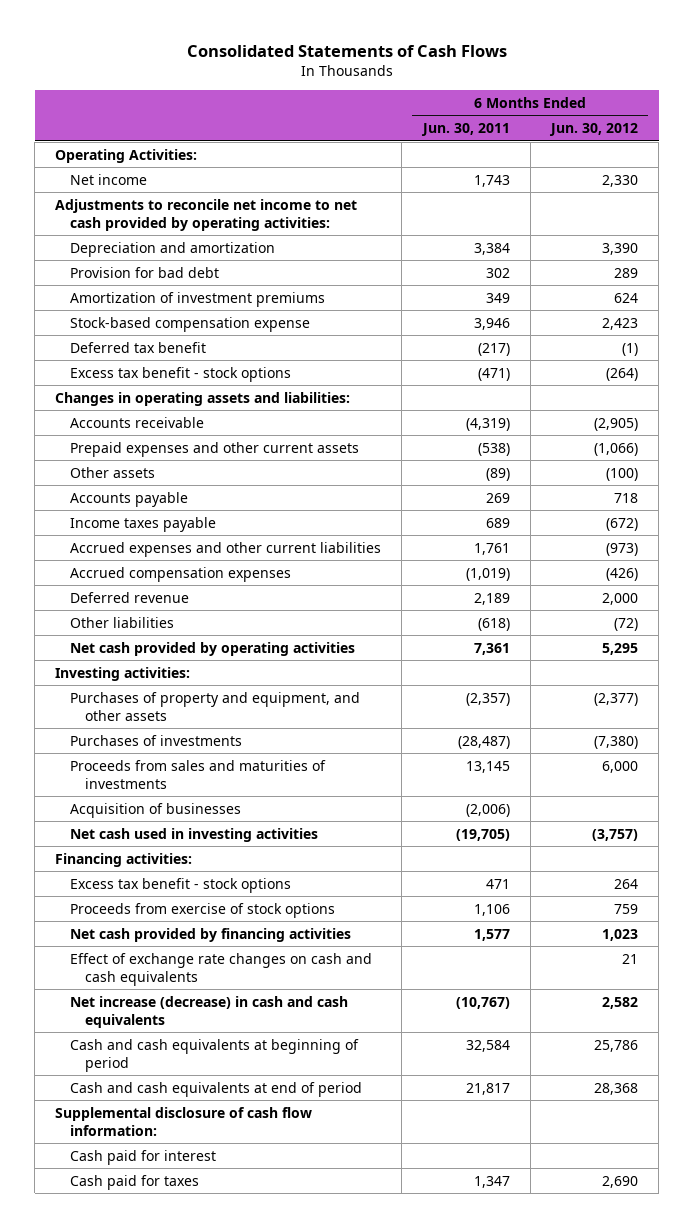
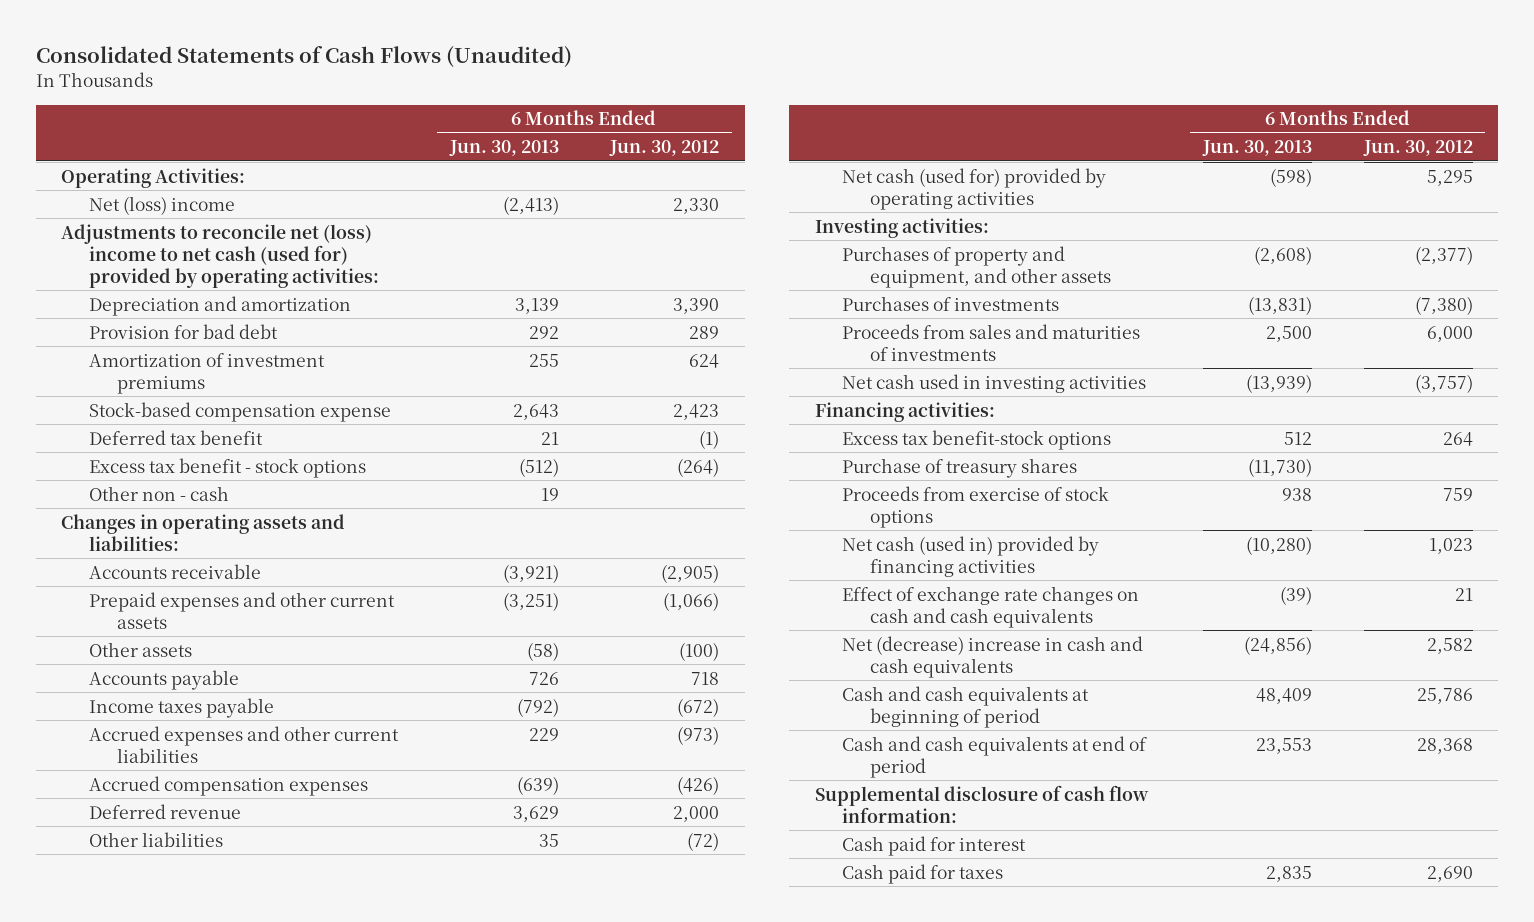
[186,44,507,57] Consolidated Statements of Cash Flows -> [35,46,572,69] Consolidated Statements of Cash Flows (Unaudited)
[420,123,510,137] Jun. 30, 2011 -> none
none -> [448,140,559,157] Jun. 30, 2013
[70,173,148,185] Net income -> [89,195,236,215] Net (loss) income
[55,198,358,231] Adjustments to reconcile net income to net cash provided by operating activities: -> [61,223,380,288] Adjustments to reconcile net (loss) income to net cash (used for) provided by operating activities:
none -> [89,485,230,501] Other non - cash
[70,641,356,656] Net cash provided by operating activities -> [842,167,1107,210] Net cash (used for) provided by operating activities
[70,802,242,818] Acquisition of businesses -> none
[70,877,292,893] Excess tax benefit - stock options -> [842,429,1112,450] Excess tax benefit-stock options
none -> [842,457,1078,478] Purchase of treasury shares
[70,927,352,942] Net cash provided by financing activities -> [842,535,1100,577] Net cash (used in) provided by financing activities
[70,995,349,1028] Net increase (decrease) in cash and cash equivalents -> [842,635,1144,678] Net (decrease) increase in cash and cash equivalents

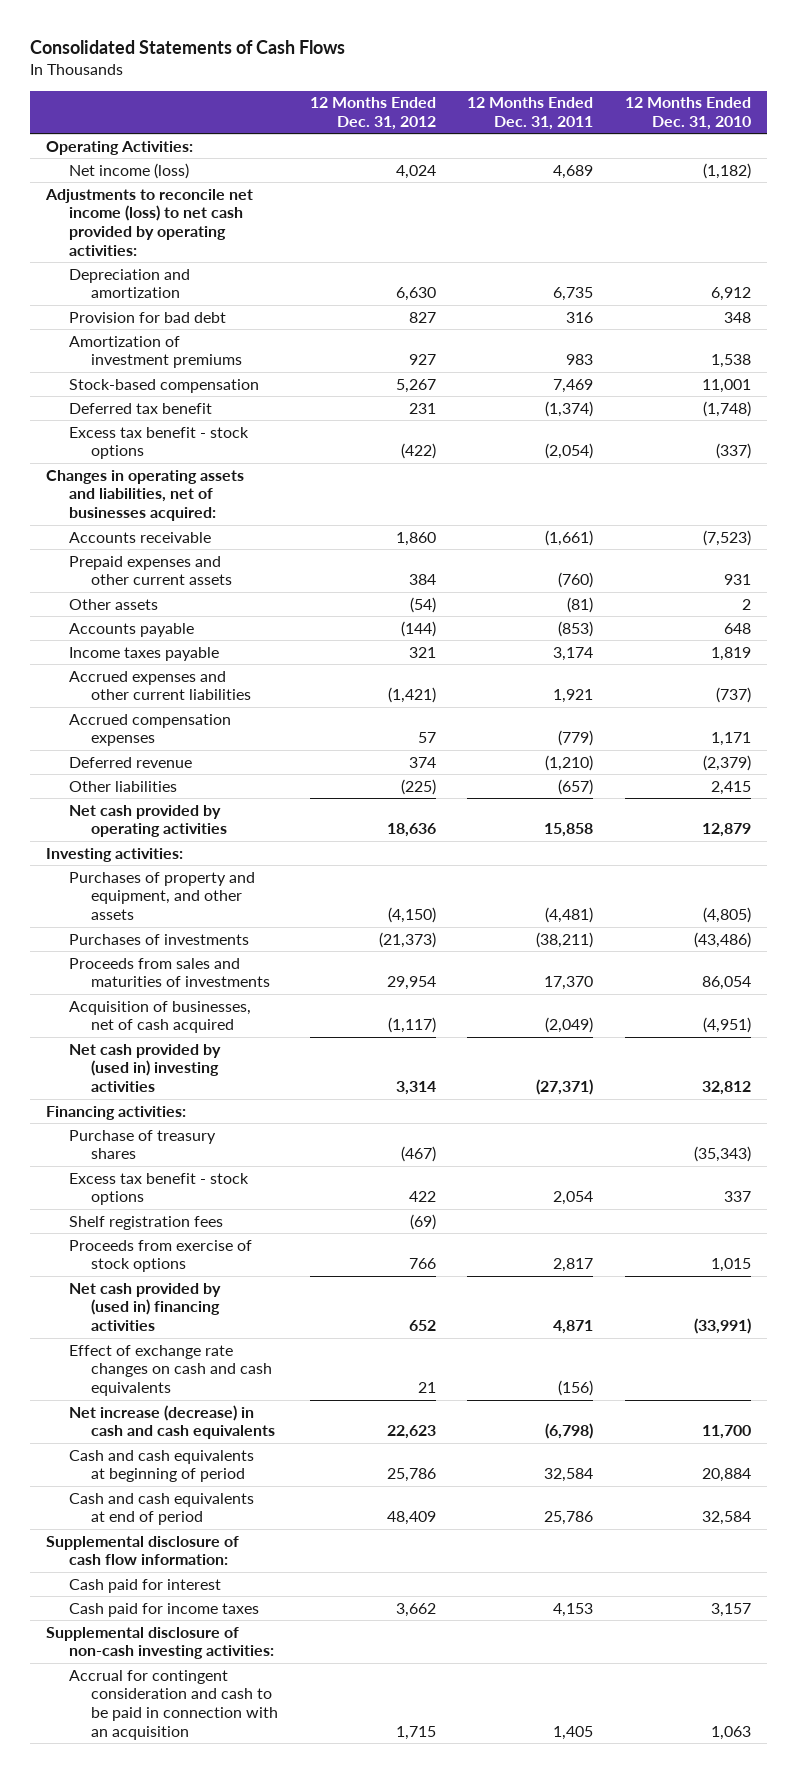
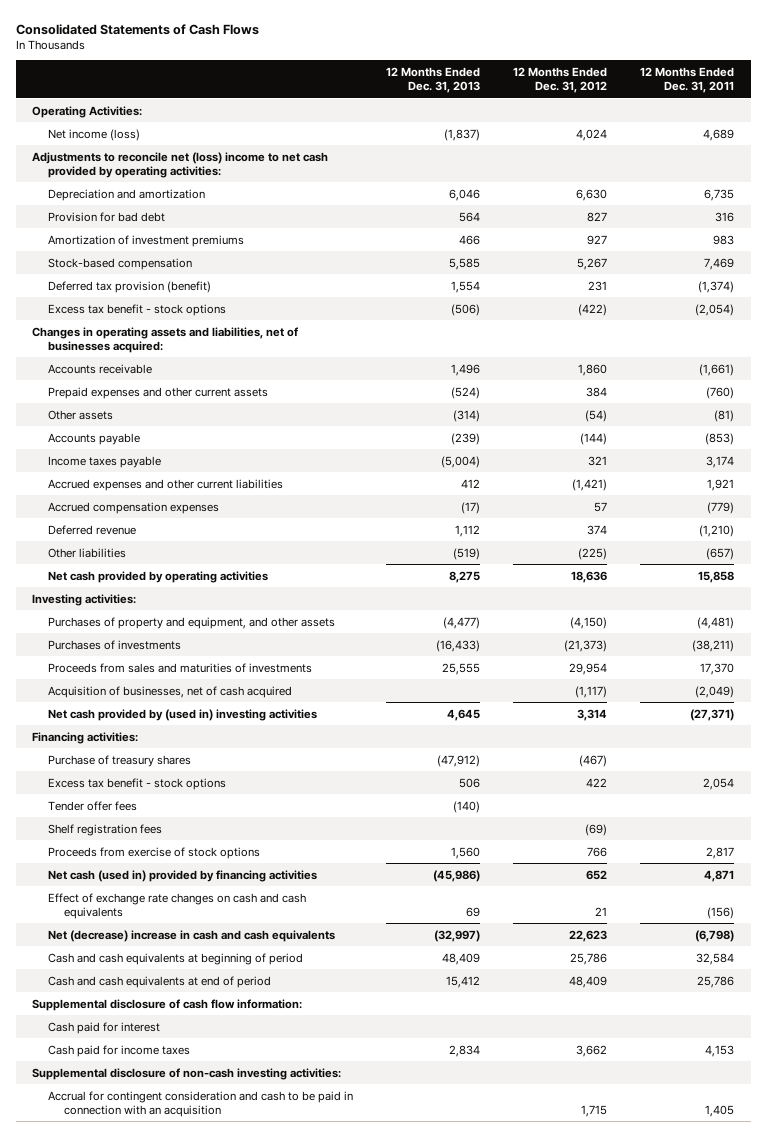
[624,97,751,131] 12 Months Ended Dec. 31, 2010 -> none
none -> [386,66,481,94] 12 Months Ended Dec. 31, 2013
[44,188,253,256] Adjustments to reconcile net income (loss) to net cash provided by operating activities: -> [32,151,329,179] Adjustments to reconcile net (loss) income to net cash provided by operating activities:
[68,402,212,414] Deferred tax benefit -> [48,280,212,293] Deferred tax provision (benefit)
none -> [48,800,138,811] Tender offer fees
[68,1282,221,1332] Net cash provided by (used in) financing activities -> [48,869,318,882] Net cash (used in) provided by financing activities
[68,1404,276,1440] Net increase (decrease) in cash and cash equivalents -> [48,929,336,942] Net (decrease) increase in cash and cash equivalents

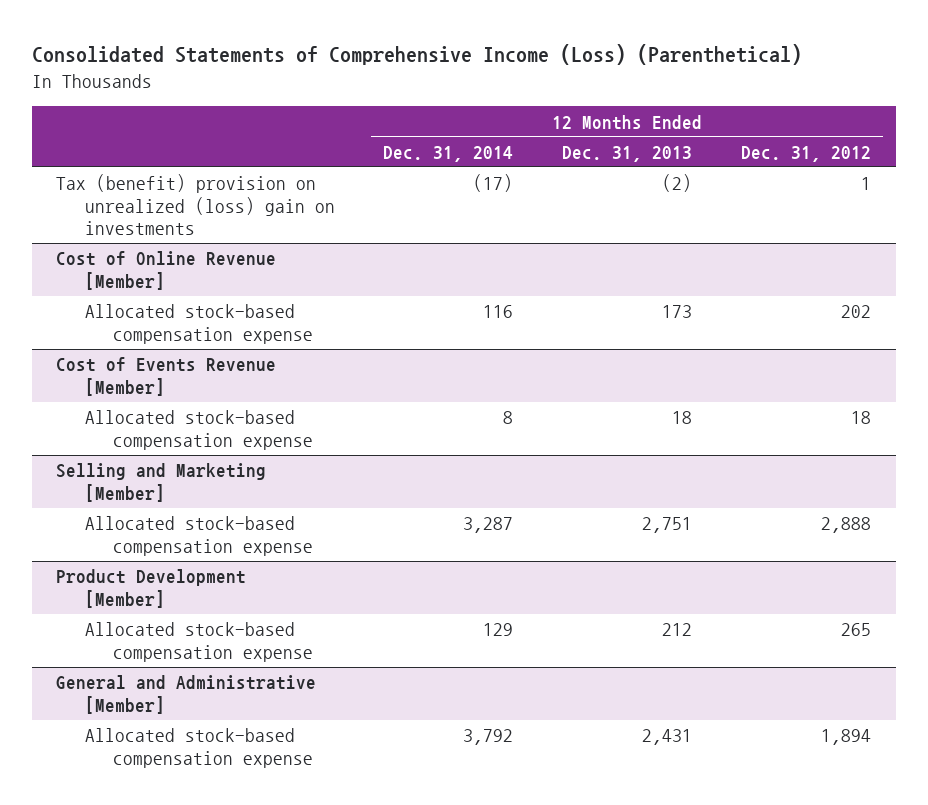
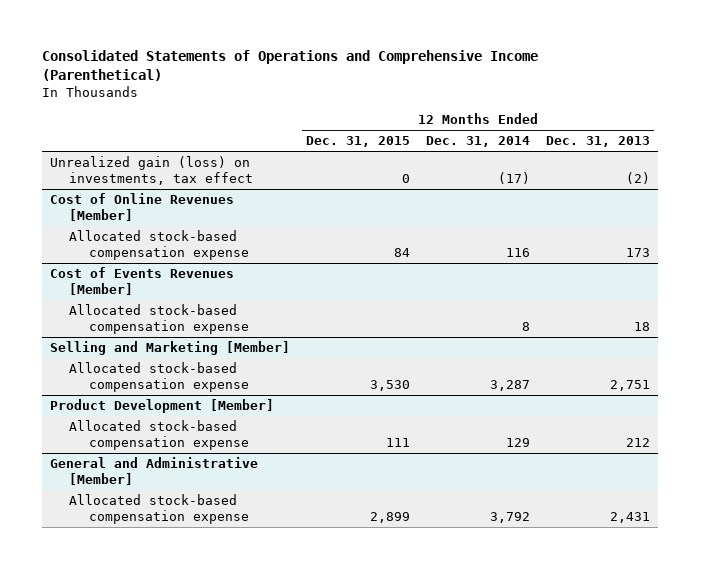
[31,44,802,66] Consolidated Statements of Comprehensive Income (Loss) (Parenthetical) -> [42,50,539,82] Consolidated Statements of Operations and Comprehensive Income (Parenthetical)
[741,145,872,162] Dec. 31, 2012 -> none
none -> [306,136,411,148] Dec. 31, 2015
[56,174,335,236] Tax (benefit) provision on unrealized (loss) gain on investments -> [50,155,254,185] Unrealized gain (loss) on investments, tax effect
[56,251,277,290] Cost of Online Revenue [Member] -> [50,192,235,221] Cost of Online Revenues [Member]
[56,357,277,396] Cost of Events Revenue [Member] -> [50,266,235,295] Cost of Events Revenues [Member]

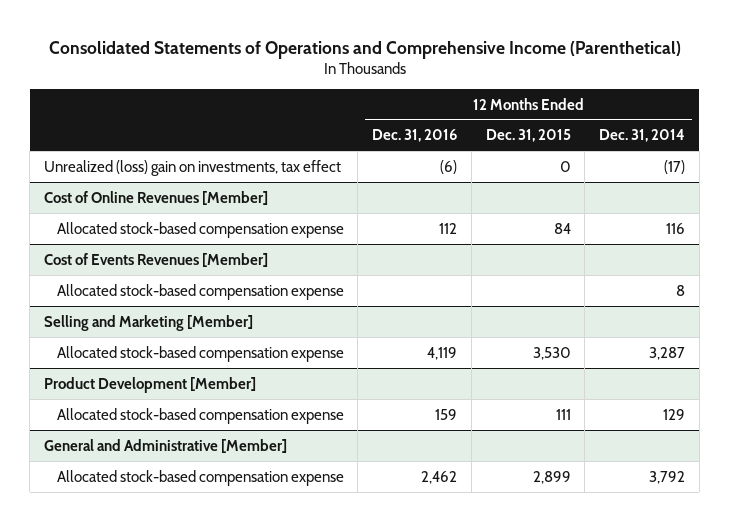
[546,136,651,148] Dec. 31, 2013 -> none
none -> [372,129,458,143] Dec. 31, 2016
[50,155,254,185] Unrealized gain (loss) on investments, tax effect -> [44,159,342,176] Unrealized (loss) gain on investments, tax effect

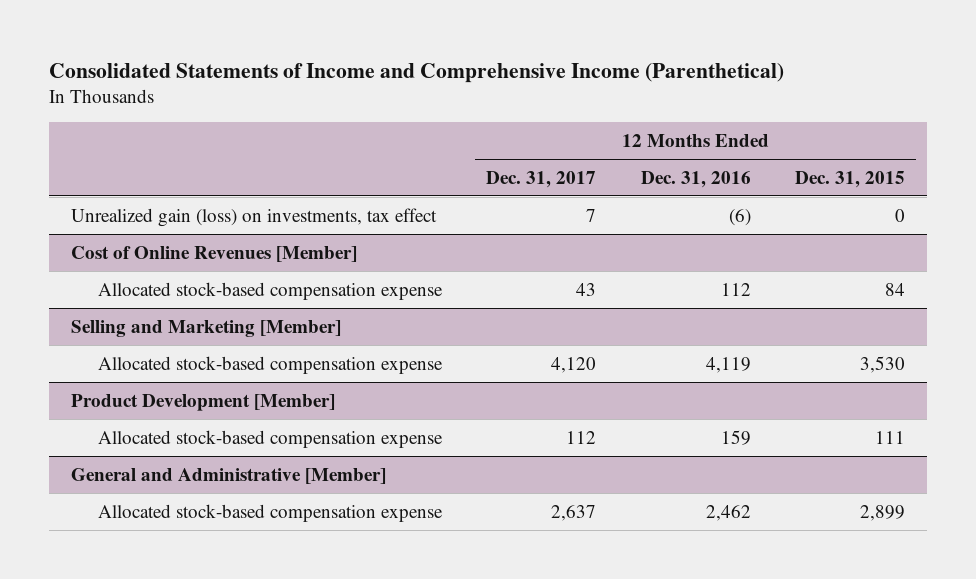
[48,40,681,59] Consolidated Statements of Operations and Comprehensive Income (Parenthetical) -> [48,63,784,84] Consolidated Statements of Income and Comprehensive Income (Parenthetical)
[598,129,685,143] Dec. 31, 2014 -> none
none -> [486,170,597,188] Dec. 31, 2017
[44,159,342,176] Unrealized (loss) gain on investments, tax effect -> [70,207,437,227] Unrealized gain (loss) on investments, tax effect
[44,252,269,267] Cost of Events Revenues [Member] -> none
[56,283,344,300] Allocated stock-based compensation expense -> none

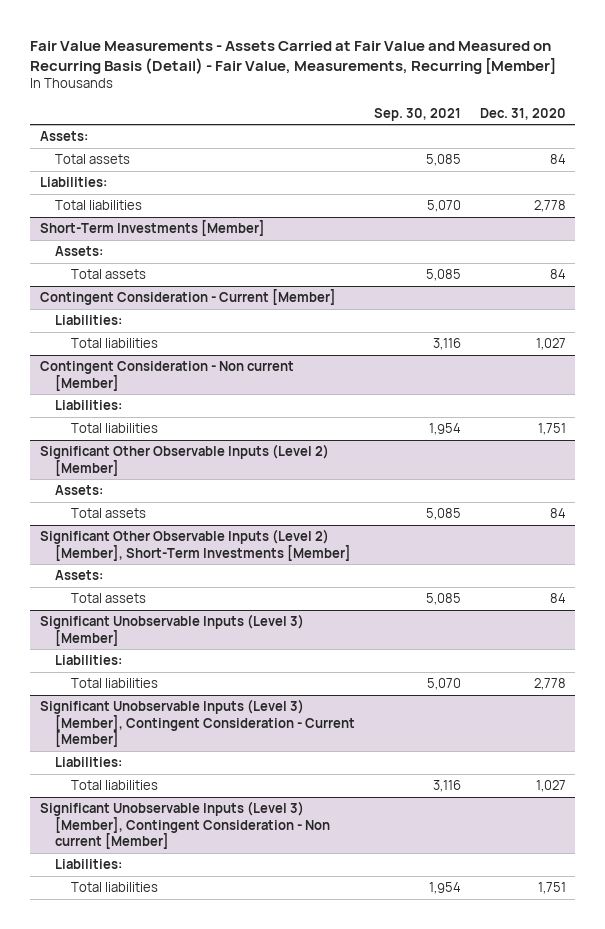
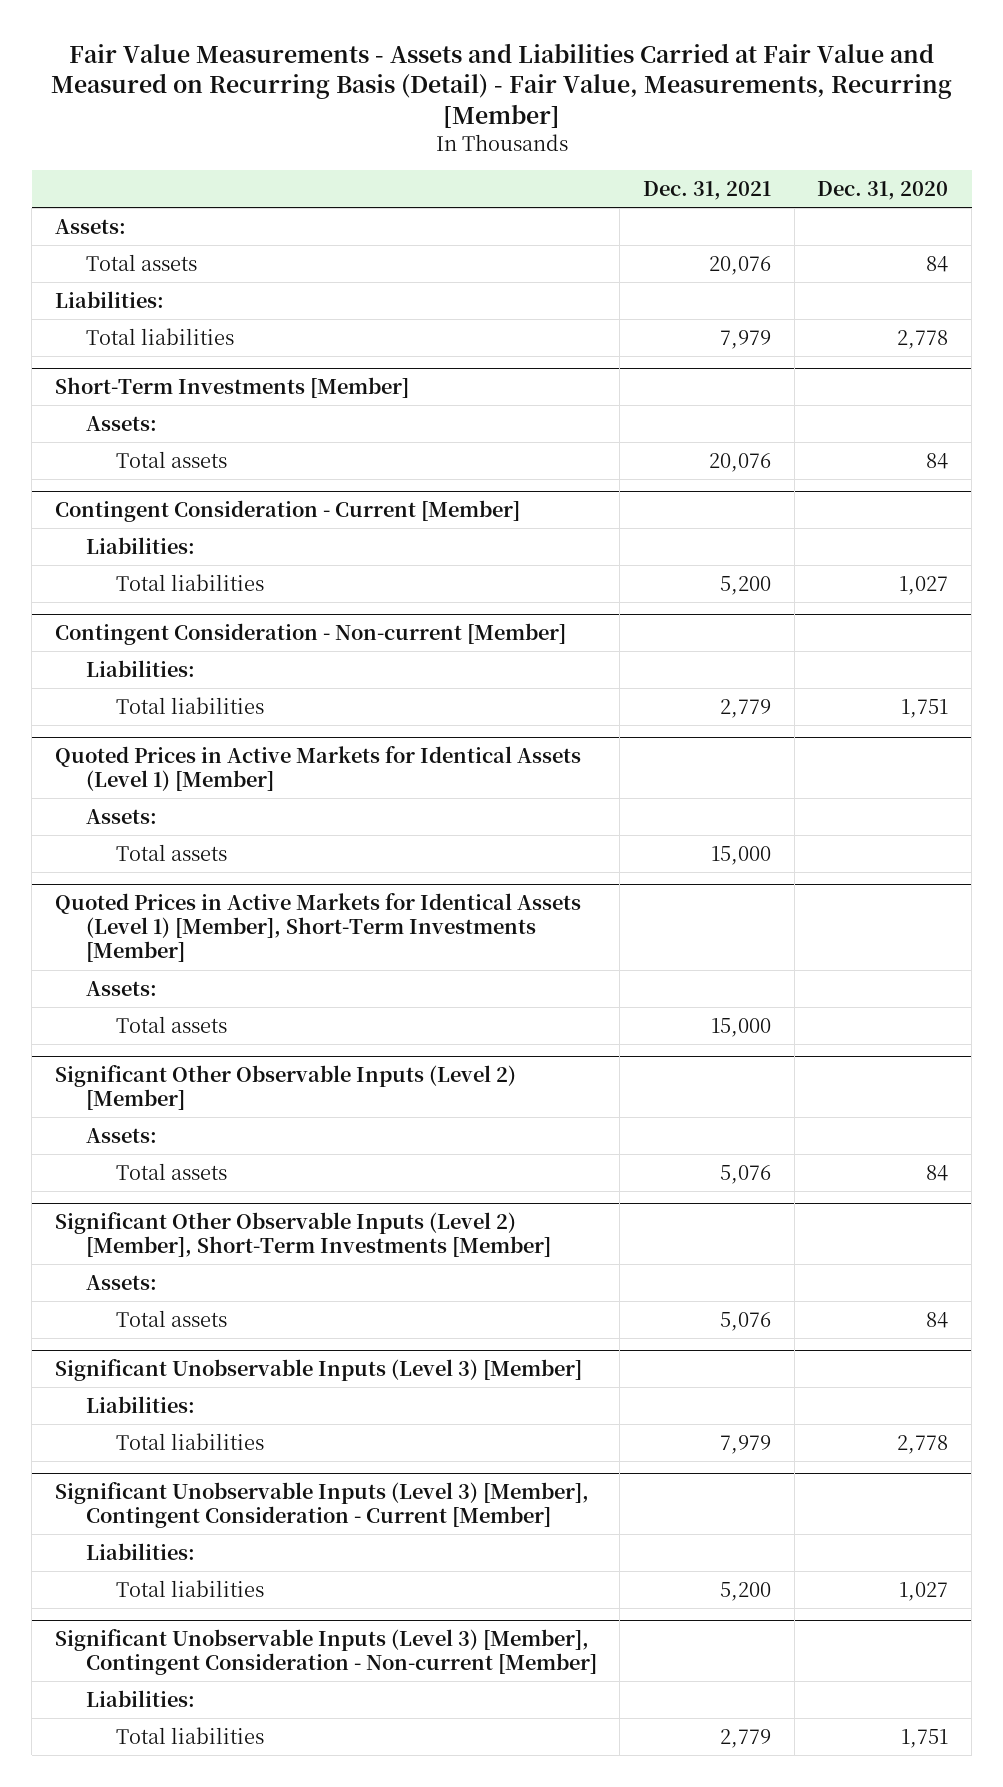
[30,40,557,74] Fair Value Measurements - Assets Carried at Fair Value and Measured on Recurring Basis (Detail) - Fair Value, Measurements, Recurring [Member] -> [50,42,952,128] Fair Value Measurements - Assets and Liabilities Carried at Fair Value and Measured on Recurring Basis (Detail) - Fair Value, Measurements, Recurring [Member]
[373,107,461,121] Sep. 30, 2021 -> none
none -> [642,181,771,201] Dec. 31, 2021
[39,361,294,391] Contingent Consideration - Non current [Member] -> [55,622,567,645] Contingent Consideration - Non-current [Member]
none -> [55,745,582,792] Quoted Prices in Active Markets for Identical Assets (Level 1) [Member]
none -> [85,808,157,824] Assets:
none -> [116,843,228,861] Total assets
none -> [55,892,582,963] Quoted Prices in Active Markets for Identical Assets (Level 1) [Member], Short-Term Investments [Member]
none -> [85,980,157,996] Assets:
none -> [116,1015,228,1033] Total assets
[39,801,331,850] Significant Unobservable Inputs (Level 3) [Member], Contingent Consideration - Non current [Member] -> [55,1628,597,1676] Significant Unobservable Inputs (Level 3) [Member], Contingent Consideration - Non-current [Member]

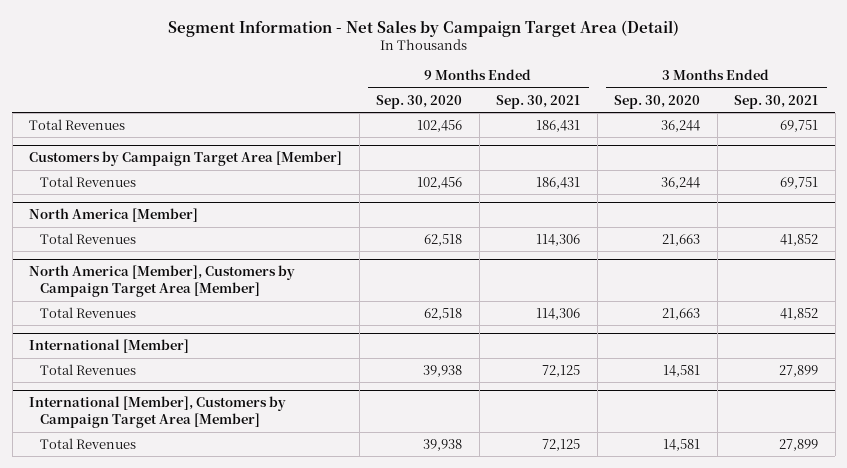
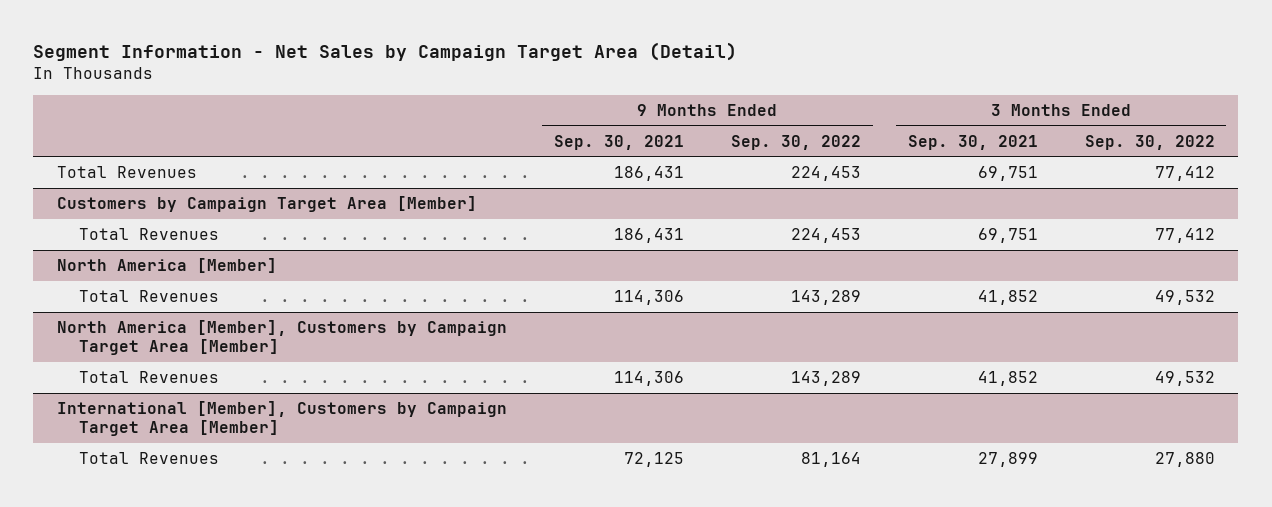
[376,94,463,109] Sep. 30, 2020 -> none
[614,94,701,109] Sep. 30, 2020 -> none
none -> [730,134,861,150] Sep. 30, 2022
none -> [1084,134,1215,150] Sep. 30, 2022
[29,339,190,354] International [Member] -> none
[40,364,137,376] Total Revenues -> none

